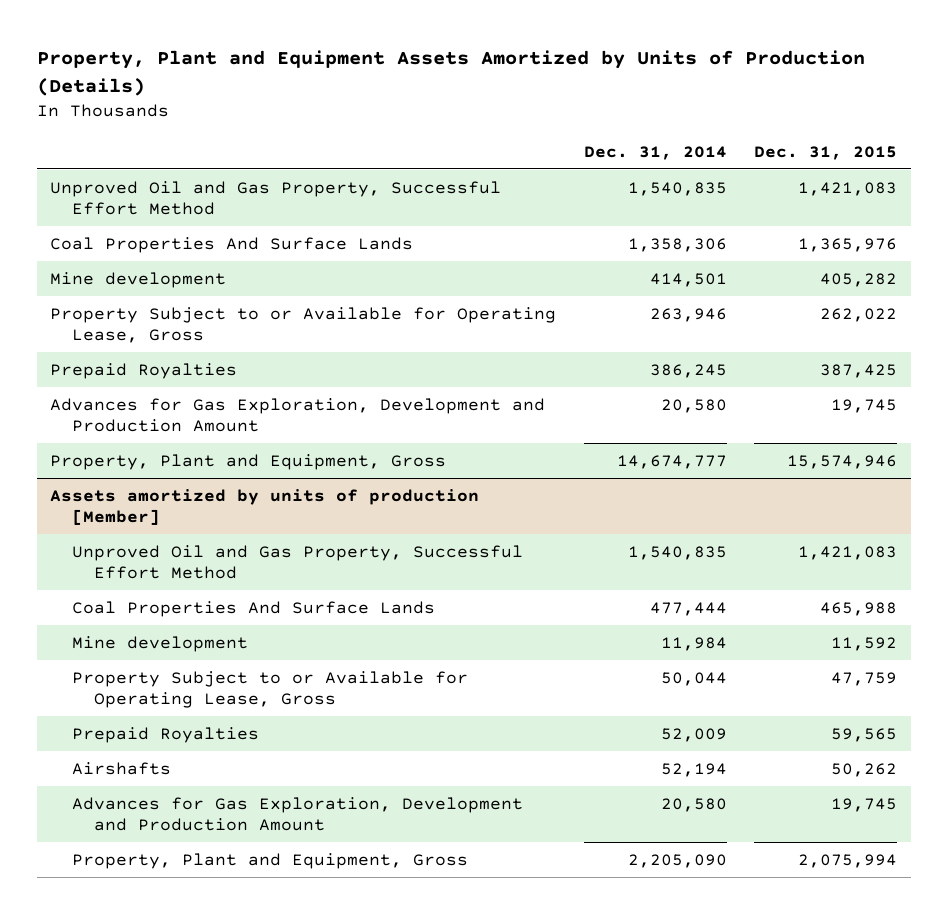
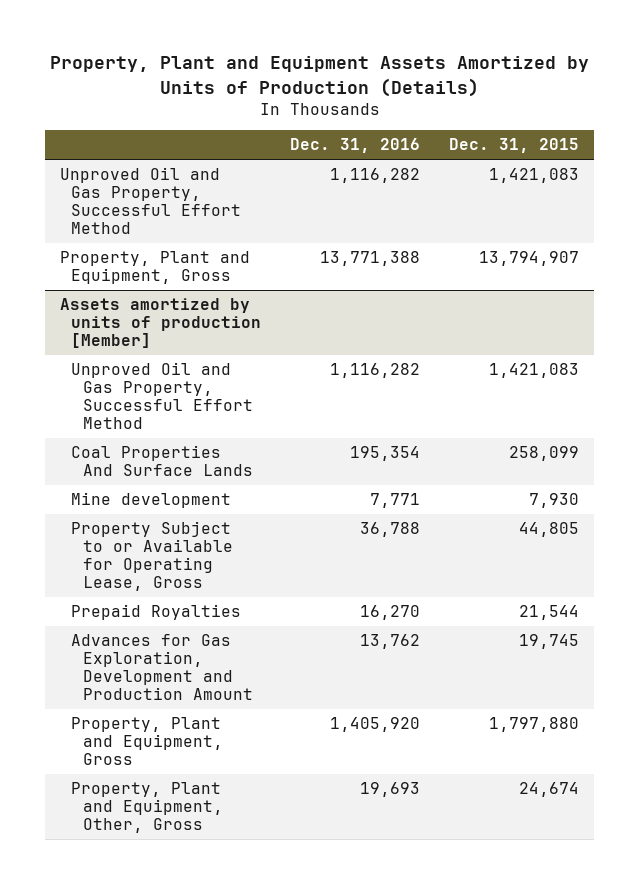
[583,145,727,160] Dec. 31, 2014 -> none
none -> [290,138,421,154] Dec. 31, 2016
[50,236,414,253] Coal Properties And Surface Lands -> none
[50,271,227,288] Mine development -> none
[50,306,557,343] Property Subject to or Available for Operating Lease, Gross -> none
[50,362,238,379] Prepaid Royalties -> none
[50,397,546,432] Advances for Gas Exploration, Development and Production Amount -> none
[787,454,898,469] 15,574,946 -> [479,251,580,267] 13,794,907
[72,761,172,775] Airshafts -> none
[820,601,898,616] 465,988 -> [509,446,580,462] 258,099
[831,636,898,651] 11,592 -> [529,493,580,509] 7,930
[831,671,898,686] 47,759 -> [519,522,580,538] 44,805
[831,727,898,742] 59,565 -> [519,605,580,621] 21,544
[798,853,898,868] 2,075,994 -> [489,717,580,733] 1,797,880
none -> [71,782,223,834] Property, Plant and Equipment, Other, Gross

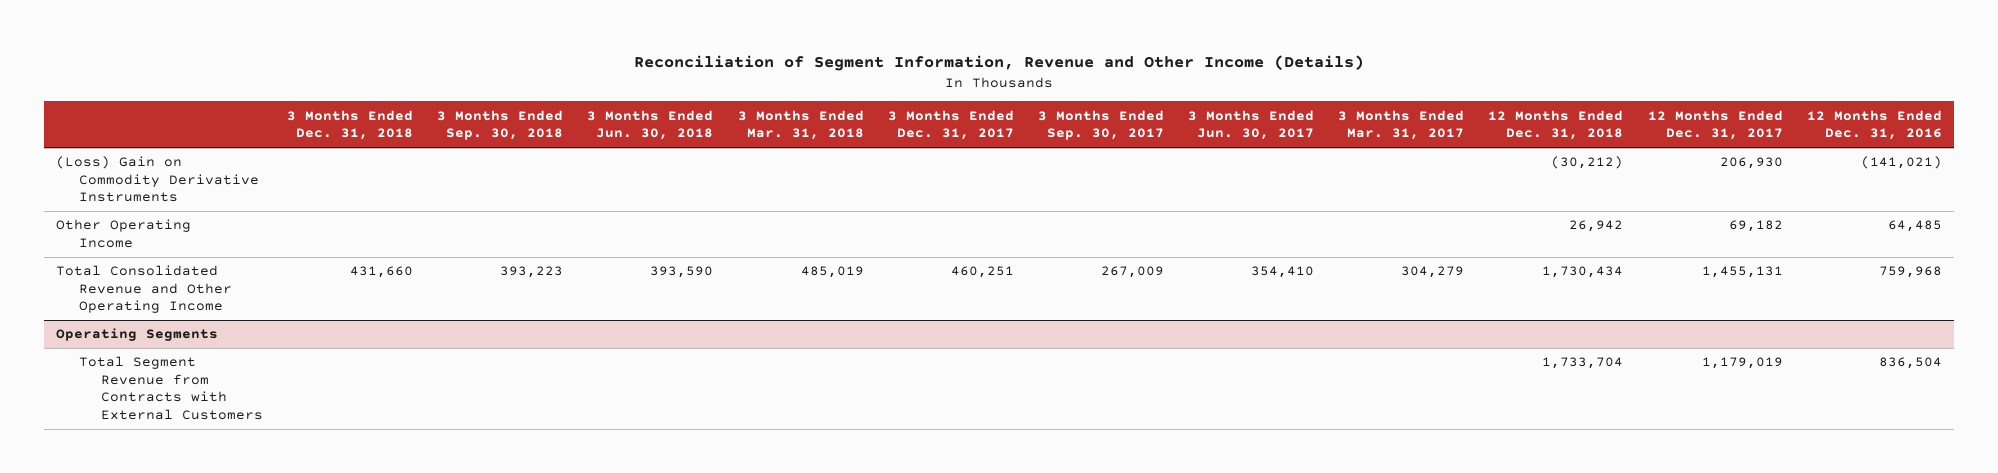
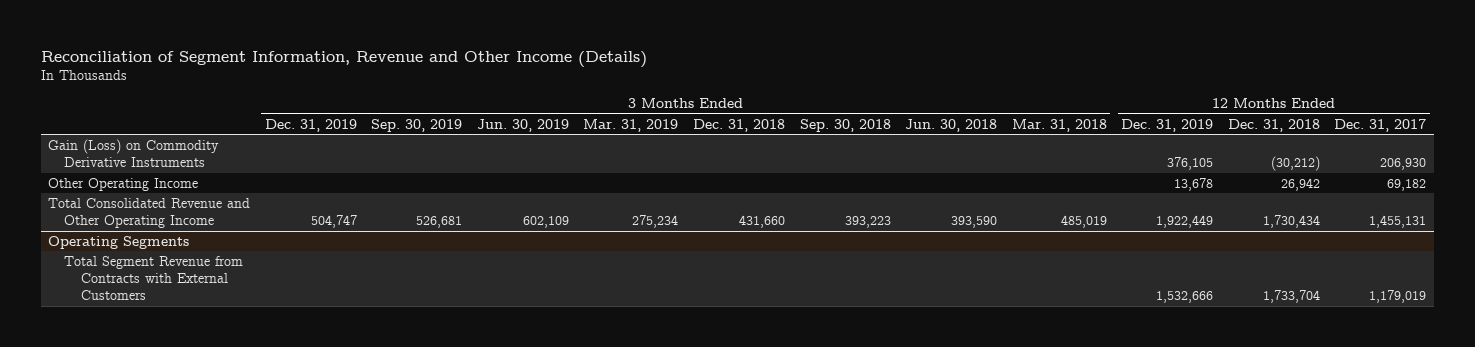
[887,109,1014,141] 3 Months Ended Dec. 31, 2017 -> none
[1037,109,1164,141] 3 Months Ended Sep. 30, 2017 -> none
[1188,109,1315,141] 3 Months Ended Jun. 30, 2017 -> none
[1338,109,1465,141] 3 Months Ended Mar. 31, 2017 -> none
[1806,109,1942,141] 12 Months Ended Dec. 31, 2016 -> none
none -> [264,118,357,132] Dec. 31, 2019
none -> [371,118,463,132] Sep. 30, 2019
none -> [476,118,569,132] Jun. 30, 2019
none -> [583,118,679,132] Mar. 31, 2019
none -> [1121,118,1214,132] Dec. 31, 2019
[56,156,259,203] (Loss) Gain on Commodity Derivative Instruments -> [48,138,220,168] Gain (Loss) on Commodity Derivative Instruments

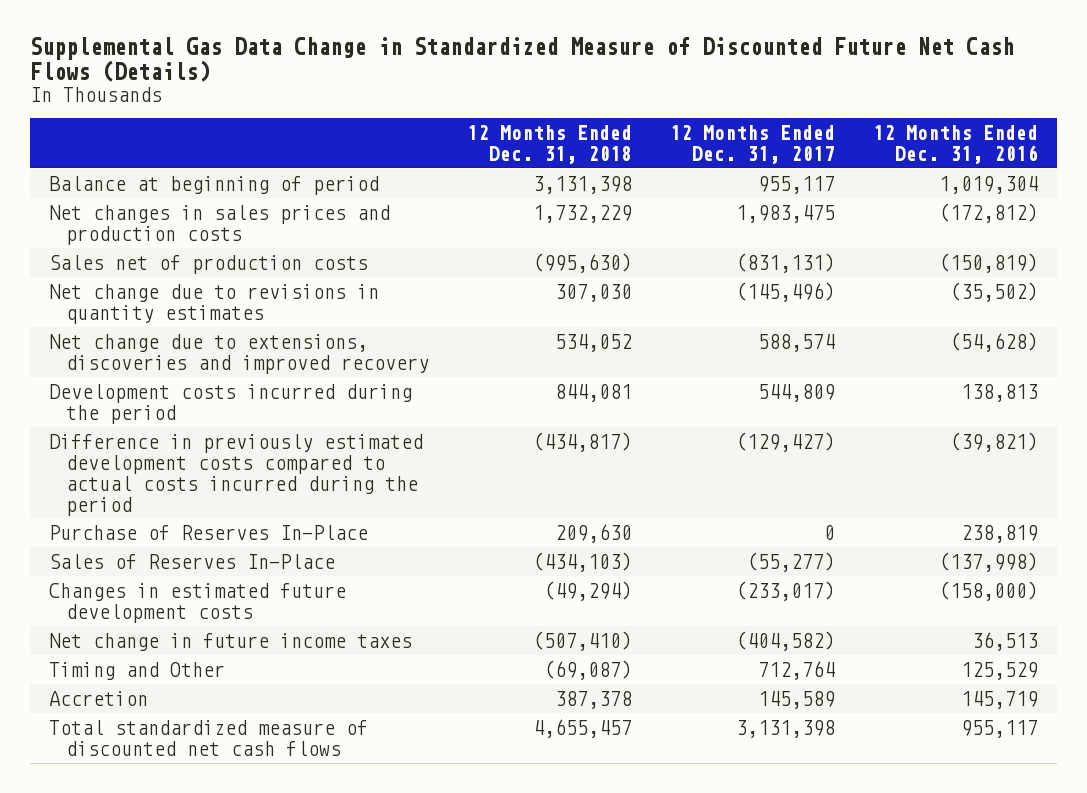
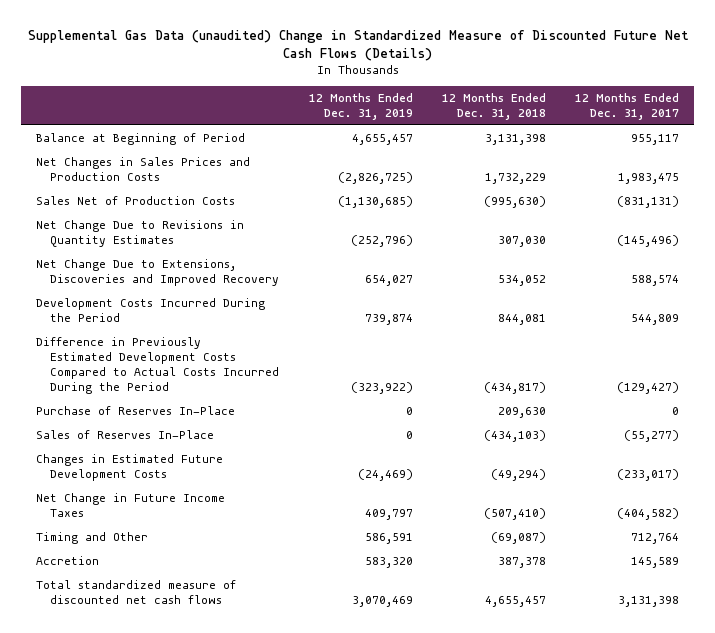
[30,37,1015,83] Supplemental Gas Data Change in Standardized Measure of Discounted Future Net Cash Flows (Details) -> [27,29,689,62] Supplemental Gas Data (unaudited) Change in Standardized Measure of Discounted Future Net Cash Flows (Details)
[873,125,1039,165] 12 Months Ended Dec. 31, 2016 -> none
none -> [308,92,413,120] 12 Months Ended Dec. 31, 2019
[49,175,380,195] Balance at beginning of period -> [35,132,245,145] Balance at Beginning of Period
[49,204,391,245] Net changes in sales prices and production costs -> [35,156,250,181] Net Changes in Sales Prices and Production Costs
[49,254,369,274] Sales net of production costs -> [35,195,235,205] Sales Net of Production Costs
[49,283,380,324] Net change due to revisions in quantity estimates -> [35,219,244,247] Net Change Due to Revisions in Quantity Estimates
[49,333,429,374] Net change due to extensions, discoveries and improved recovery -> [35,258,280,286] Net Change Due to Extensions, Discoveries and Improved Recovery
[49,383,413,424] Development costs incurred during the period -> [35,297,265,322] Development Costs Incurred During the Period
[49,433,424,516] Difference in previously estimated development costs compared to actual costs incurred during the period -> [35,336,280,395] Difference in Previously Estimated Development Costs Compared to Actual Costs Incurred During the Period
[49,582,347,623] Changes in estimated future development costs -> [35,453,223,481] Changes in Estimated Future Development Costs
[49,632,413,651] Net change in future income taxes -> [35,492,225,517] Net Change in Future Income Taxes

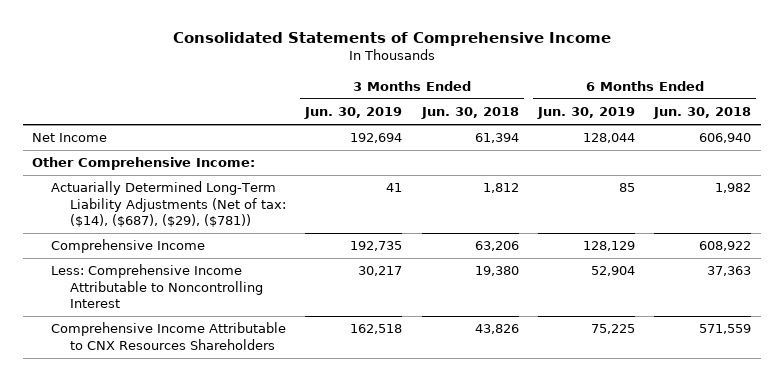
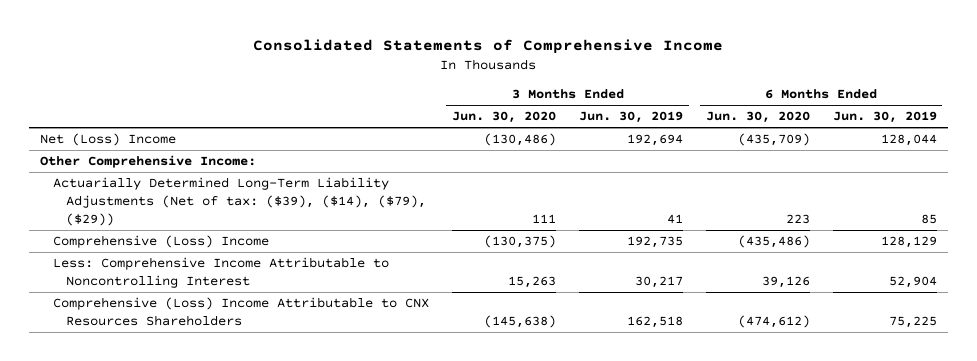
[420,107,519,120] Jun. 30, 2018 -> none
[653,107,752,120] Jun. 30, 2018 -> none
none -> [452,111,557,124] Jun. 30, 2020
none -> [705,111,810,124] Jun. 30, 2020
[32,133,108,143] Net Income -> [40,133,177,147] Net (Loss) Income
[50,181,286,227] Actuarially Determined Long-Term Liability Adjustments (Net of tax: ($14), ($687), ($29), ($781)) -> [53,177,427,227] Actuarially Determined Long-Term Liability Adjustments (Net of tax: ($39), ($14), ($79), ($29))
[50,239,205,254] Comprehensive Income -> [53,235,270,249] Comprehensive (Loss) Income
[50,322,286,350] Comprehensive Income Attributable to CNX Resources Shareholders -> [53,297,430,327] Comprehensive (Loss) Income Attributable to CNX Resources Shareholders

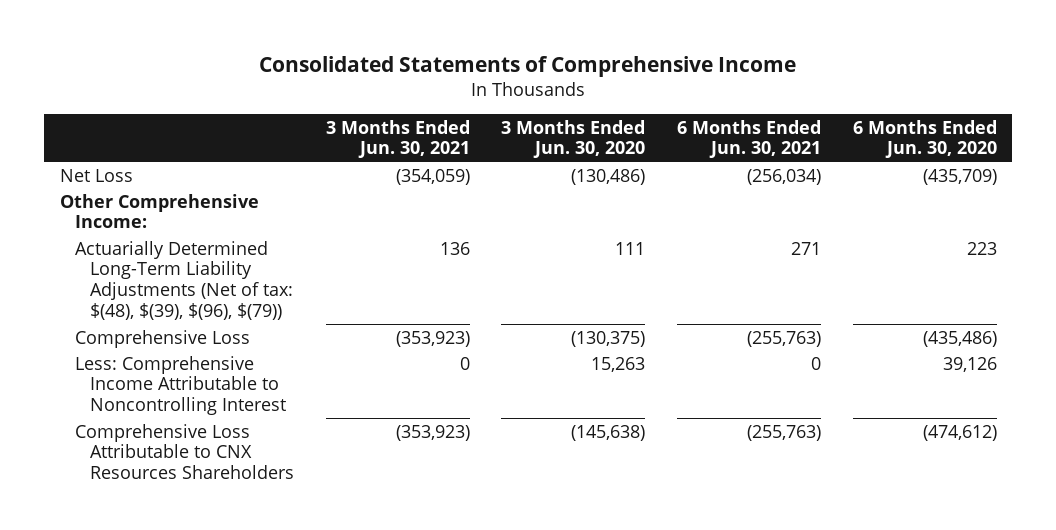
[578,111,683,124] Jun. 30, 2019 -> none
[832,111,937,124] Jun. 30, 2019 -> none
none -> [325,119,470,159] 3 Months Ended Jun. 30, 2021
none -> [677,119,822,159] 6 Months Ended Jun. 30, 2021
[40,133,177,147] Net (Loss) Income -> [59,168,133,182] Net Loss
[53,177,427,227] Actuarially Determined Long-Term Liability Adjustments (Net of tax: ($39), ($14), ($79), ($29)) -> [75,240,294,321] Actuarially Determined Long-Term Liability Adjustments (Net of tax: $(48), $(39), $(96), $(79))
[53,235,270,249] Comprehensive (Loss) Income -> [75,329,251,348] Comprehensive Loss
[53,297,430,327] Comprehensive (Loss) Income Attributable to CNX Resources Shareholders -> [75,423,295,480] Comprehensive Loss Attributable to CNX Resources Shareholders

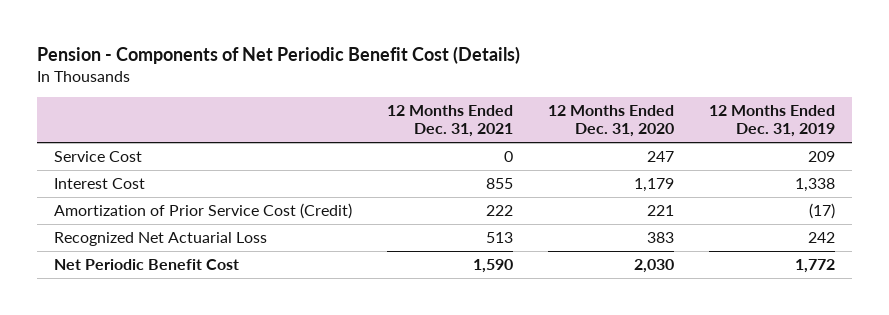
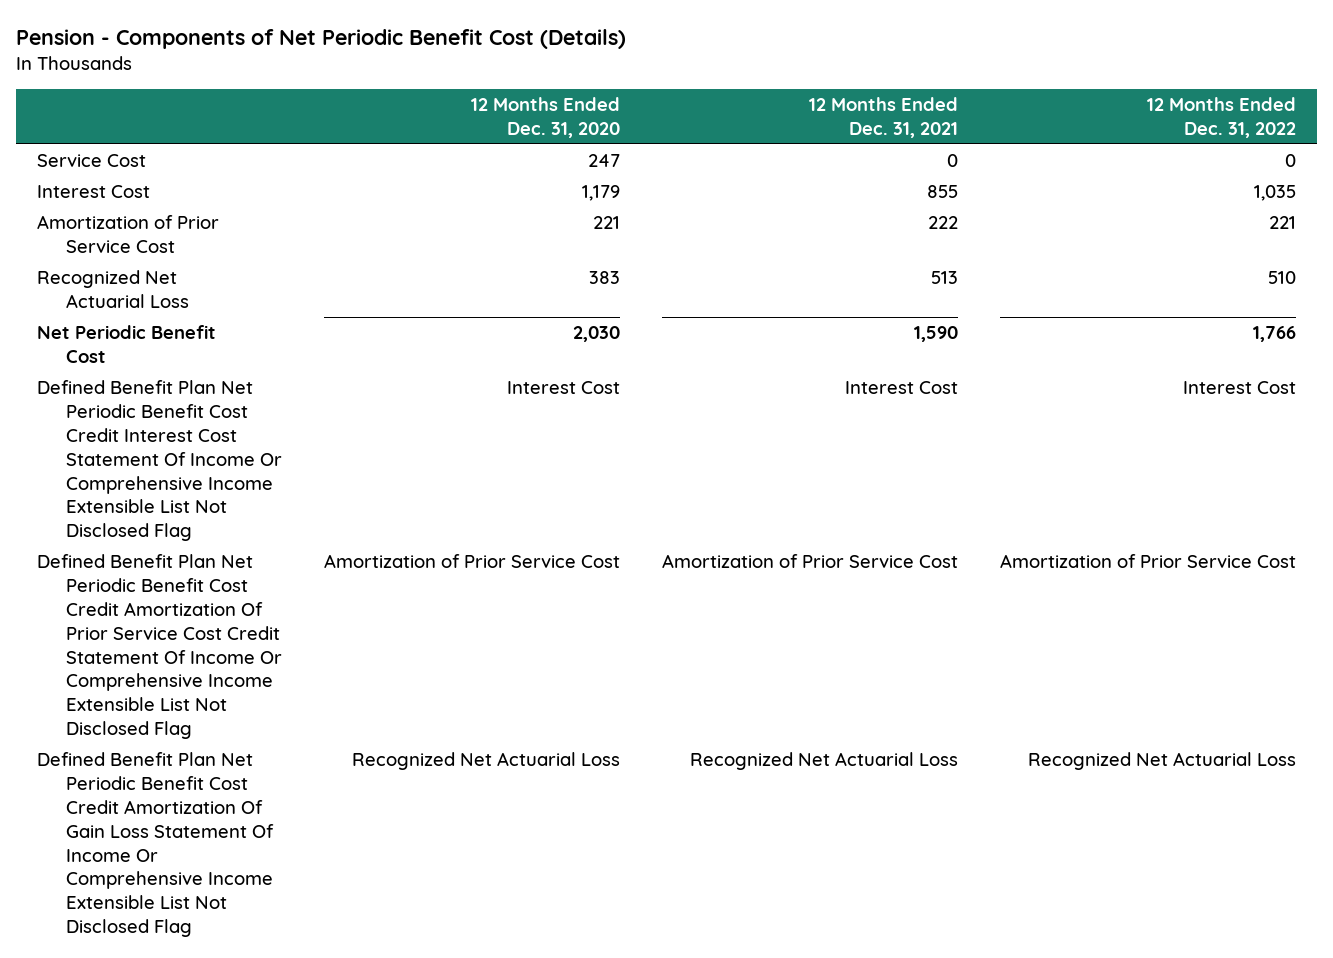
[708,104,835,138] 12 Months Ended Dec. 31, 2019 -> none
none -> [1147,96,1297,138] 12 Months Ended Dec. 31, 2022
[54,202,353,219] Amortization of Prior Service Cost (Credit) -> [36,215,219,254] Amortization of Prior Service Cost
none -> [36,380,282,542] Defined Benefit Plan Net Periodic Benefit Cost Credit Interest Cost Statement Of Income Or Comprehensive Income Extensible List Not Disclosed Flag
none -> [36,554,282,740] Defined Benefit Plan Net Periodic Benefit Cost Credit Amortization Of Prior Service Cost Credit Statement Of Income Or Comprehensive Income Extensible List Not Disclosed Flag
none -> [36,752,274,938] Defined Benefit Plan Net Periodic Benefit Cost Credit Amortization Of Gain Loss Statement Of Income Or Comprehensive Income Extensible List Not Disclosed Flag

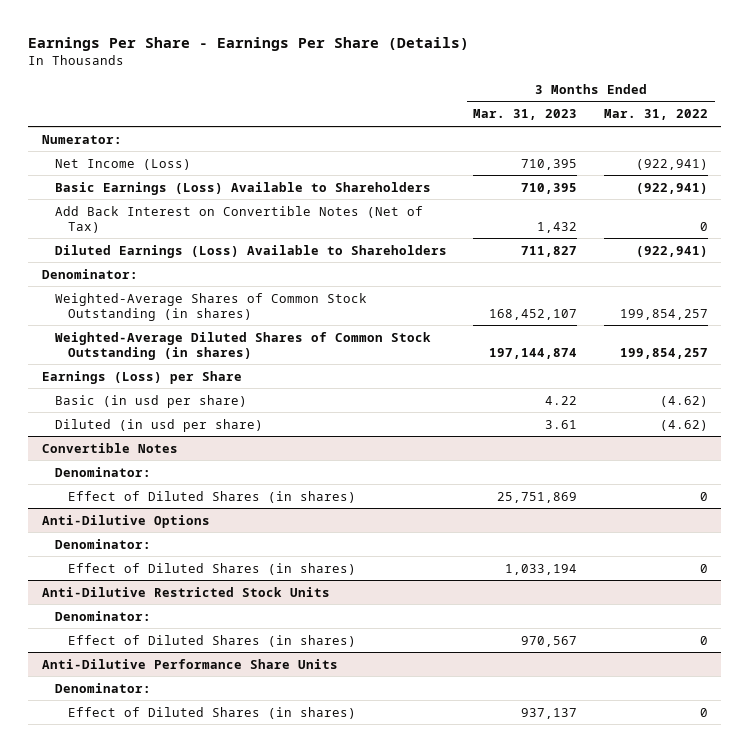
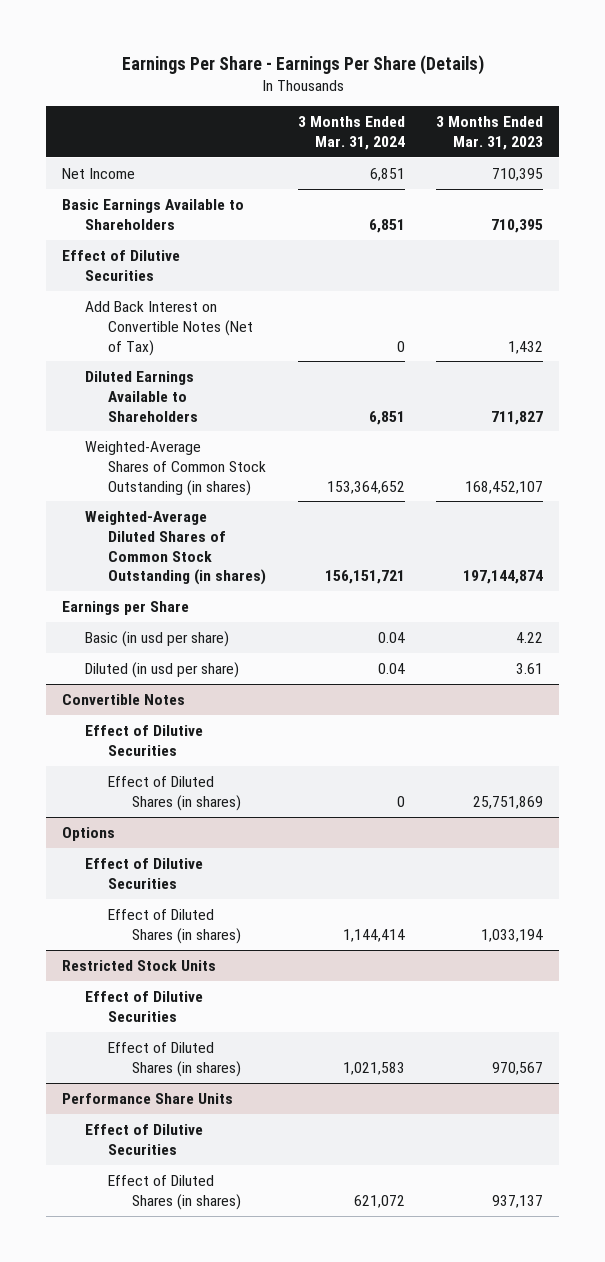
[604,109,709,121] Mar. 31, 2022 -> none
none -> [297,116,405,151] 3 Months Ended Mar. 31, 2024
[41,134,122,144] Numerator: -> none
[54,158,191,170] Net Income (Loss) -> [62,167,136,179] Net Income
[54,181,431,195] Basic Earnings (Loss) Available to Shareholders -> [62,198,245,230] Basic Earnings Available to Shareholders
none -> [62,249,181,281] Effect of Dilutive Securities
[41,268,138,279] Denominator: -> none
[54,244,447,258] Diluted Earnings (Loss) Available to Shareholders -> [85,370,199,422] Diluted Earnings Available to Shareholders
[41,370,242,384] Earnings (Loss) per Share -> [62,600,190,615] Earnings per Share
[54,466,151,477] Denominator: -> none
none -> [85,724,204,756] Effect of Dilutive Securities
[54,538,151,549] Denominator: -> none
[41,514,210,528] Anti-Dilutive Options -> [62,826,116,841] Options
none -> [85,857,204,889] Effect of Dilutive Securities
[54,610,151,621] Denominator: -> none
[41,586,330,597] Anti-Dilutive Restricted Stock Units -> [62,959,217,971] Restricted Stock Units
none -> [85,990,204,1022] Effect of Dilutive Securities
[54,682,151,693] Denominator: -> none
[41,658,338,669] Anti-Dilutive Performance Share Units -> [62,1092,234,1104] Performance Share Units
none -> [85,1123,204,1155] Effect of Dilutive Securities

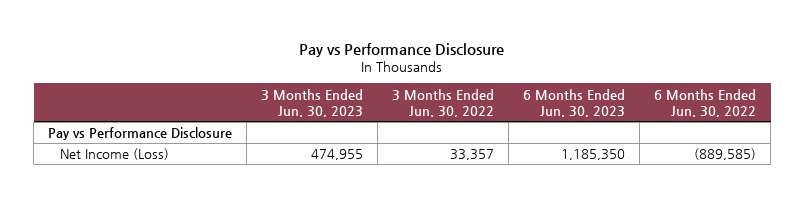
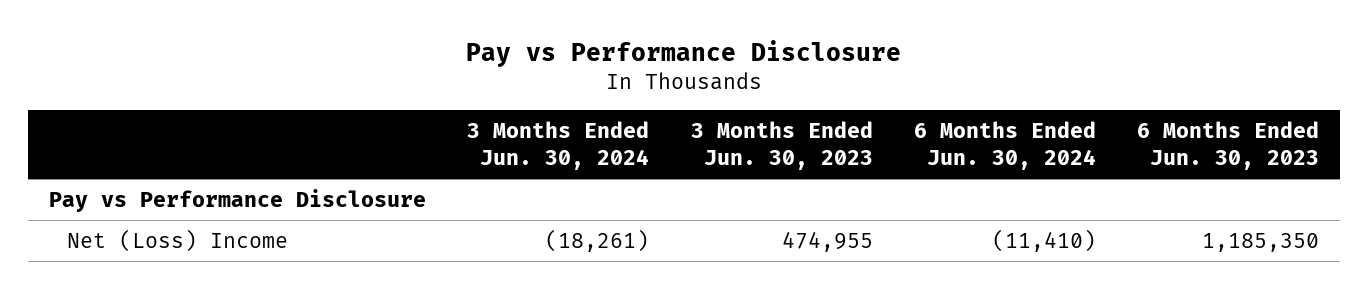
[392,88,495,117] 3 Months Ended Jun. 30, 2022 -> none
[654,88,757,117] 6 Months Ended Jun. 30, 2022 -> none
none -> [467,121,650,171] 3 Months Ended Jun. 30, 2024
none -> [913,121,1096,171] 6 Months Ended Jun. 30, 2024
[59,148,169,161] Net Income (Loss) -> [66,228,288,252] Net (Loss) Income

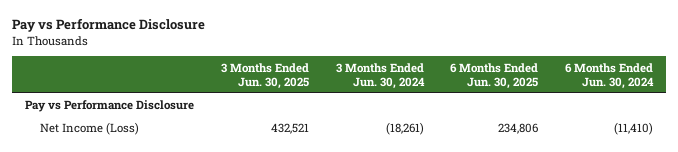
[690,121,873,171] 3 Months Ended Jun. 30, 2023 -> none
[1137,121,1320,171] 6 Months Ended Jun. 30, 2023 -> none
none -> [220,62,309,89] 3 Months Ended Jun. 30, 2025
none -> [450,62,539,89] 6 Months Ended Jun. 30, 2025
[66,228,288,252] Net (Loss) Income -> [39,122,139,136] Net Income (Loss)

